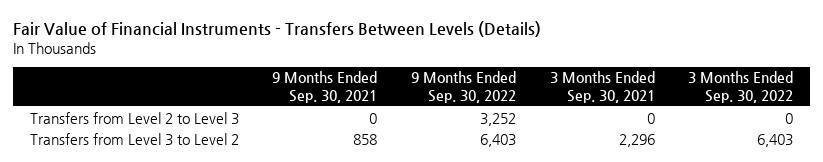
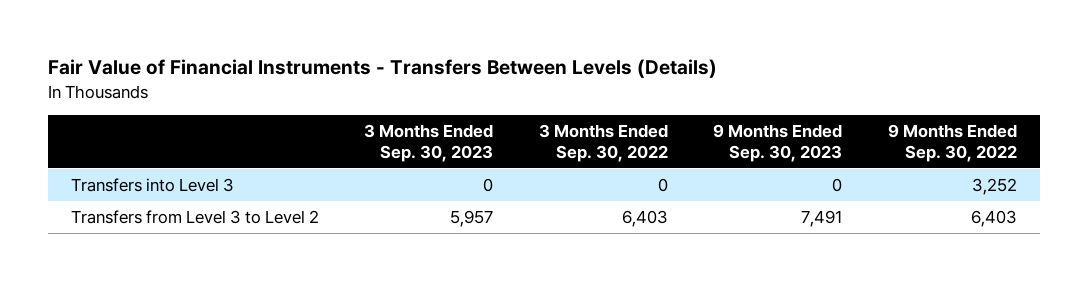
[272,71,378,103] 9 Months Ended Sep. 30, 2021 -> none
[549,71,655,103] 3 Months Ended Sep. 30, 2021 -> none
none -> [364,123,494,163] 3 Months Ended Sep. 30, 2023
none -> [713,123,843,163] 9 Months Ended Sep. 30, 2023
[29,111,239,125] Transfers from Level 2 to Level 3 -> [70,177,234,192] Transfers into Level 3

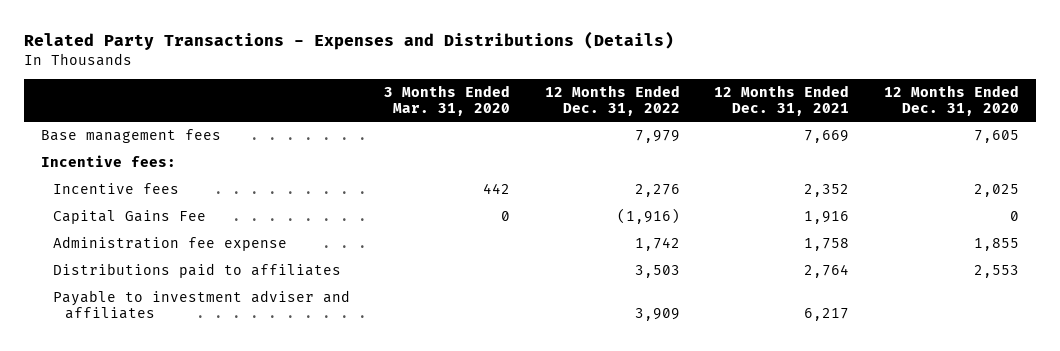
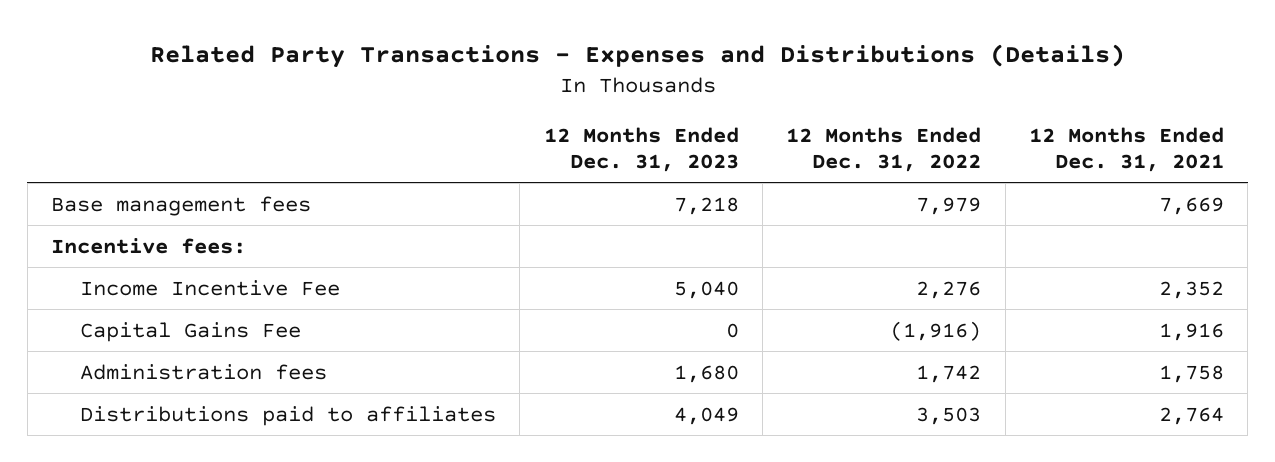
[384,84,511,117] 3 Months Ended Mar. 31, 2020 -> none
[883,84,1019,117] 12 Months Ended Dec. 31, 2020 -> none
none -> [543,126,739,172] 12 Months Ended Dec. 31, 2023
[53,183,180,195] Incentive fees -> [79,279,340,296] Income Incentive Fee
[53,236,288,252] Administration fee expense -> [79,363,327,380] Administration fees
[53,290,351,320] Payable to investment adviser and affiliates -> none

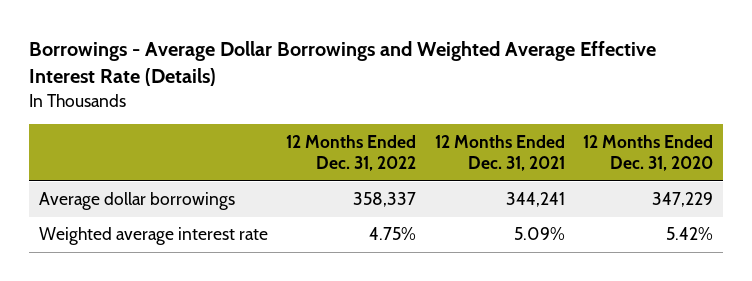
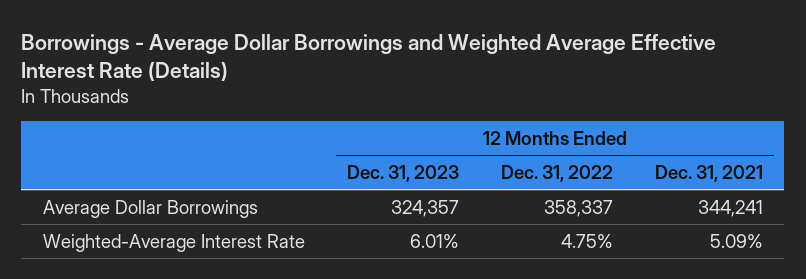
[583,134,714,172] 12 Months Ended Dec. 31, 2020 -> none
none -> [346,165,459,183] Dec. 31, 2023
[38,192,235,211] Average dollar borrowings -> [42,199,258,218] Average Dollar Borrowings
[38,227,268,246] Weighted average interest rate -> [42,233,305,252] Weighted-Average Interest Rate

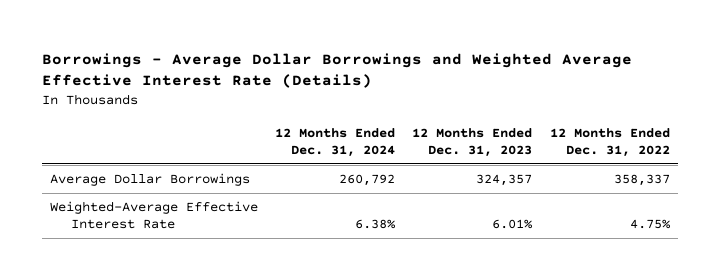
[655,165,764,183] Dec. 31, 2021 -> none
none -> [275,127,396,157] 12 Months Ended Dec. 31, 2024
[42,233,305,252] Weighted-Average Interest Rate -> [50,201,259,230] Weighted-Average Effective Interest Rate

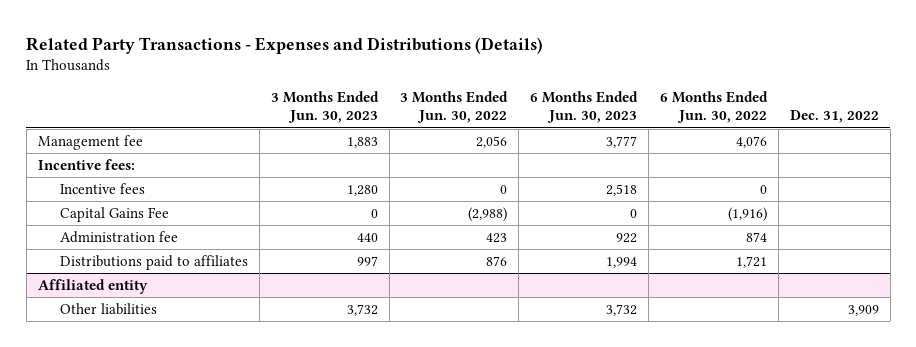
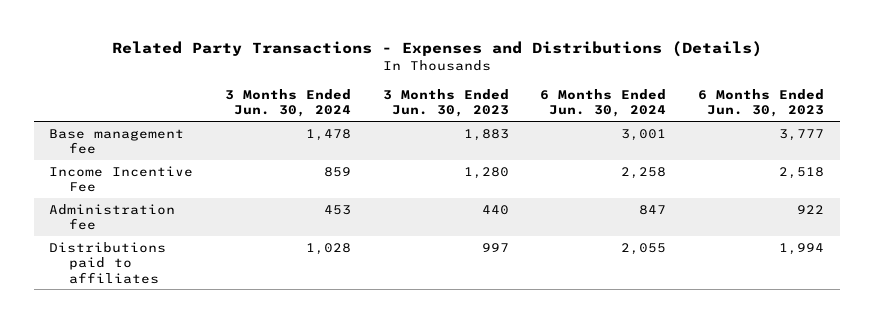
[400,91,509,124] 3 Months Ended Jun. 30, 2022 -> none
[659,91,768,124] 6 Months Ended Jun. 30, 2022 -> none
[789,110,879,124] Dec. 31, 2022 -> none
none -> [225,88,352,118] 3 Months Ended Jun. 30, 2024
none -> [540,88,667,118] 6 Months Ended Jun. 30, 2024
[37,159,135,171] Incentive fees: -> none
[59,207,169,223] Capital Gains Fee -> none
[37,135,143,151] Management fee -> [49,128,185,155] Base management fee
[59,183,145,195] Incentive fees -> [49,165,194,193] Income Incentive Fee
[37,279,148,295] Affiliated entity -> none
[59,303,157,316] Other liabilities -> none

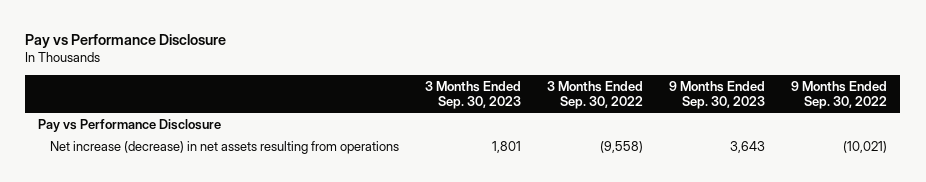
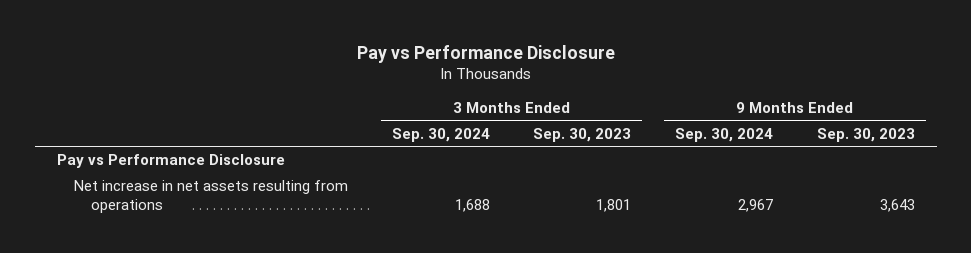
[546,80,643,109] 3 Months Ended Sep. 30, 2022 -> none
[791,80,888,109] 9 Months Ended Sep. 30, 2022 -> none
none -> [391,127,490,142] Sep. 30, 2024
none -> [675,127,774,142] Sep. 30, 2024
[49,140,399,154] Net increase (decrease) in net assets resulting from operations -> [74,180,349,214] Net increase in net assets resulting from operations

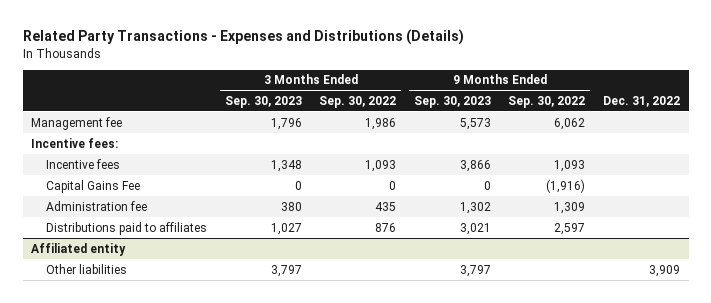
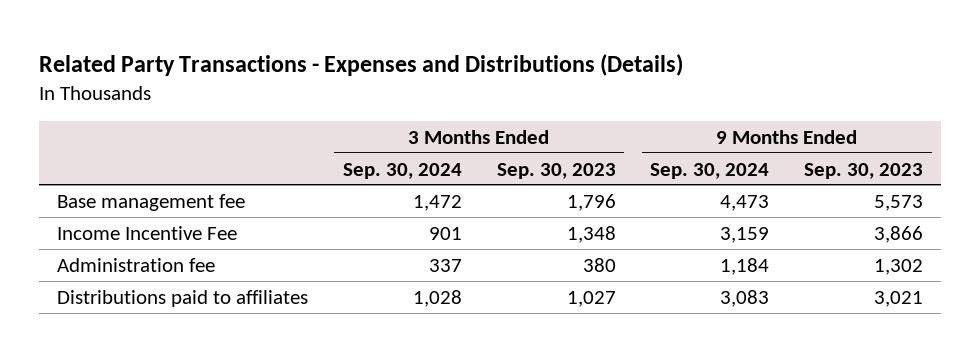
[319,95,397,108] Sep. 30, 2022 -> none
[508,95,586,108] Sep. 30, 2022 -> none
[602,95,680,107] Dec. 31, 2022 -> none
none -> [342,162,462,179] Sep. 30, 2024
none -> [650,162,770,179] Sep. 30, 2024
[31,137,119,148] Incentive fees: -> none
[46,179,141,193] Capital Gains Fee -> none
[31,116,123,130] Management fee -> [56,193,245,211] Base management fee
[46,158,121,169] Incentive fees -> [56,225,237,240] Income Incentive Fee
[31,242,127,256] Affiliated entity -> none
[46,263,128,274] Other liabilities -> none

